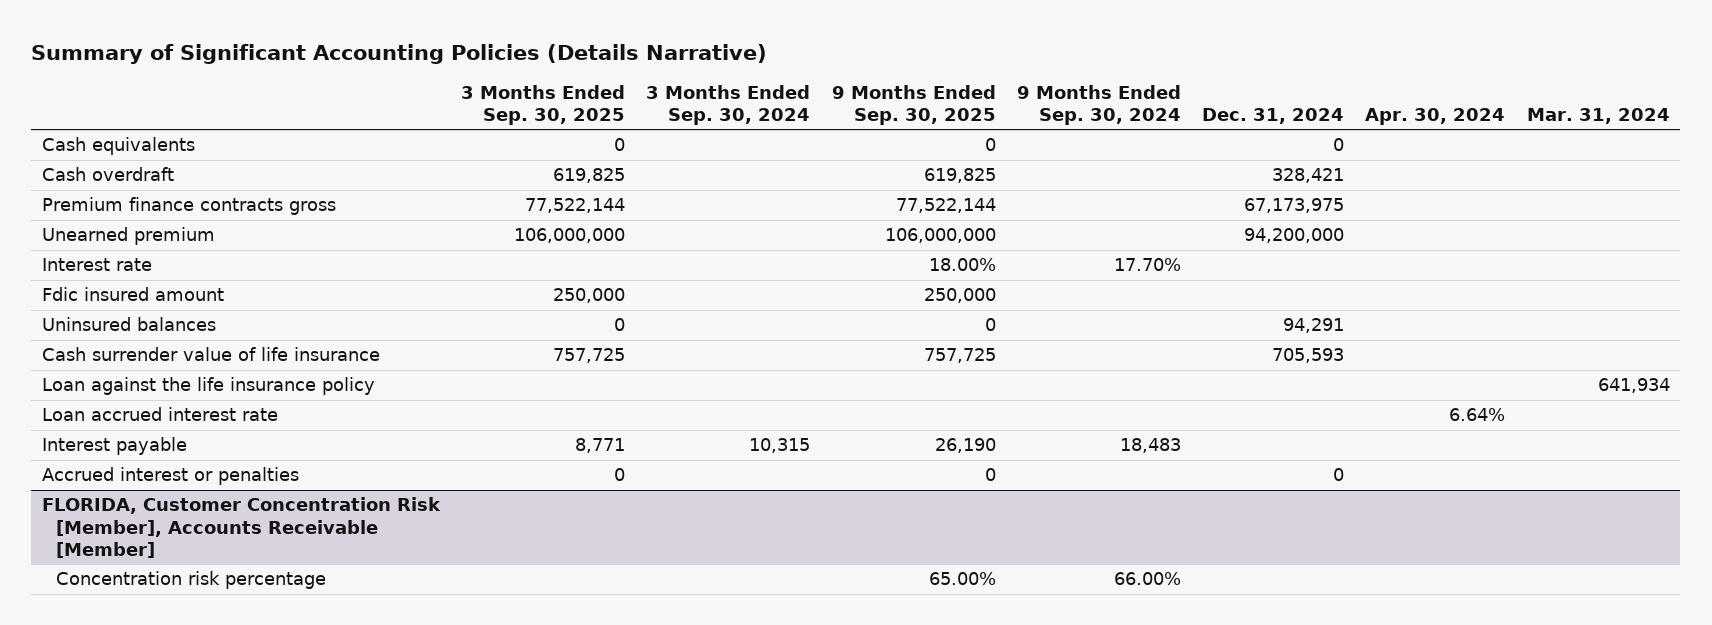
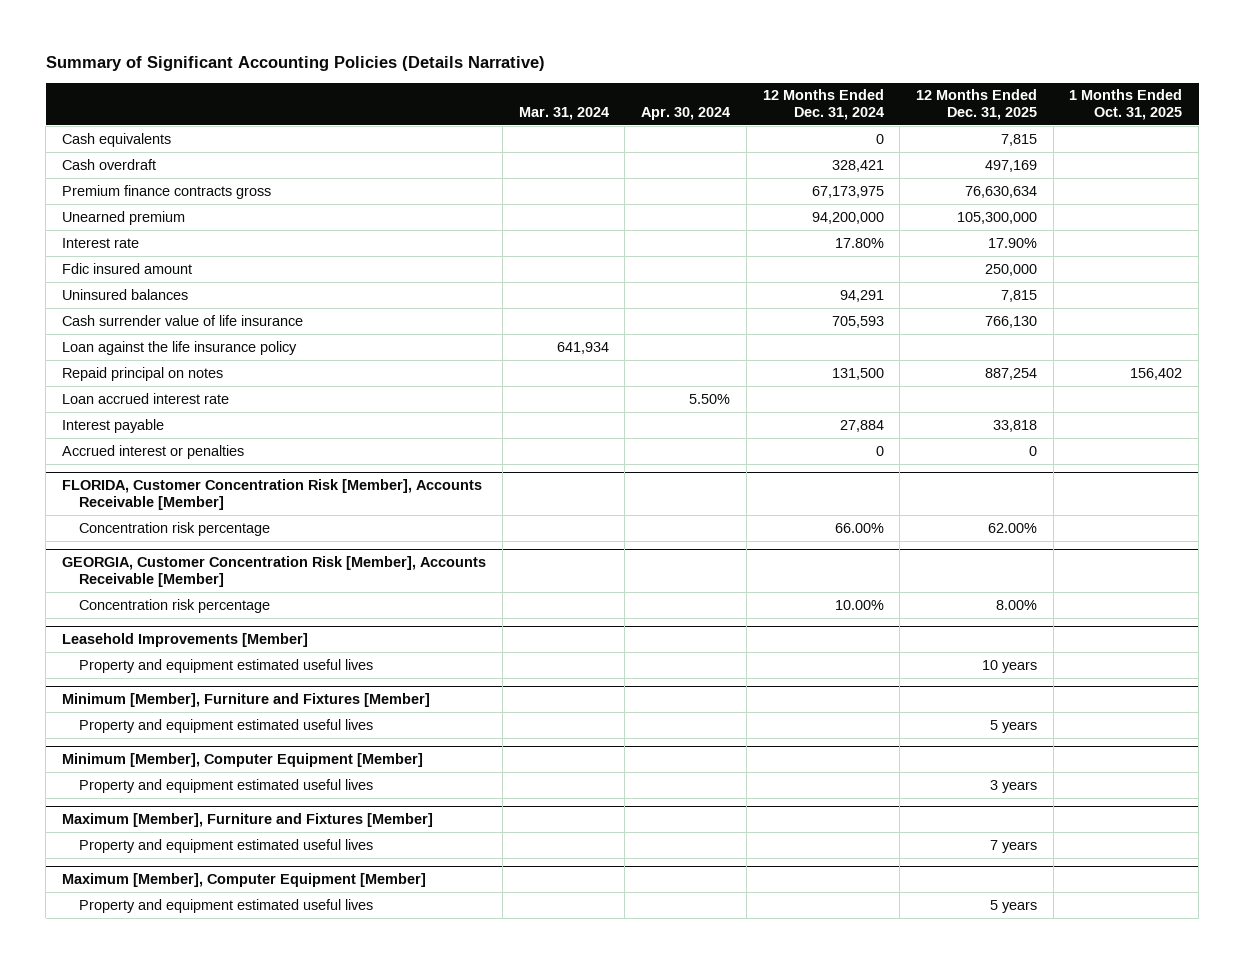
[461,85,626,126] 3 Months Ended Sep. 30, 2025 -> none
[646,85,811,126] 3 Months Ended Sep. 30, 2024 -> none
[831,85,996,126] 9 Months Ended Sep. 30, 2025 -> none
[1016,85,1181,126] 9 Months Ended Sep. 30, 2024 -> none
[1202,108,1345,125] Dec. 31, 2024 -> none
none -> [762,89,884,120] 12 Months Ended Dec. 31, 2024
none -> [915,89,1037,120] 12 Months Ended Dec. 31, 2025
none -> [1069,89,1183,120] 1 Months Ended Oct. 31, 2025
none -> [62,366,224,381] Repaid principal on notes
[1449,408,1506,422] 6.64% -> [689,393,731,404] 5.50%
none -> [62,556,487,587] GEORGIA, Customer Concentration Risk [Member], Accounts Receivable [Member]
none -> [78,598,270,613] Concentration risk percentage
none -> [62,633,309,648] Leasehold Improvements [Member]
none -> [78,658,373,673] Property and equipment estimated useful lives
none -> [62,693,431,708] Minimum [Member], Furniture and Fixtures [Member]
none -> [78,718,373,733] Property and equipment estimated useful lives
none -> [62,753,424,768] Minimum [Member], Computer Equipment [Member]
none -> [78,778,373,793] Property and equipment estimated useful lives
none -> [62,813,434,828] Maximum [Member], Furniture and Fixtures [Member]
none -> [78,838,373,853] Property and equipment estimated useful lives
none -> [62,873,427,888] Maximum [Member], Computer Equipment [Member]
none -> [78,898,373,913] Property and equipment estimated useful lives

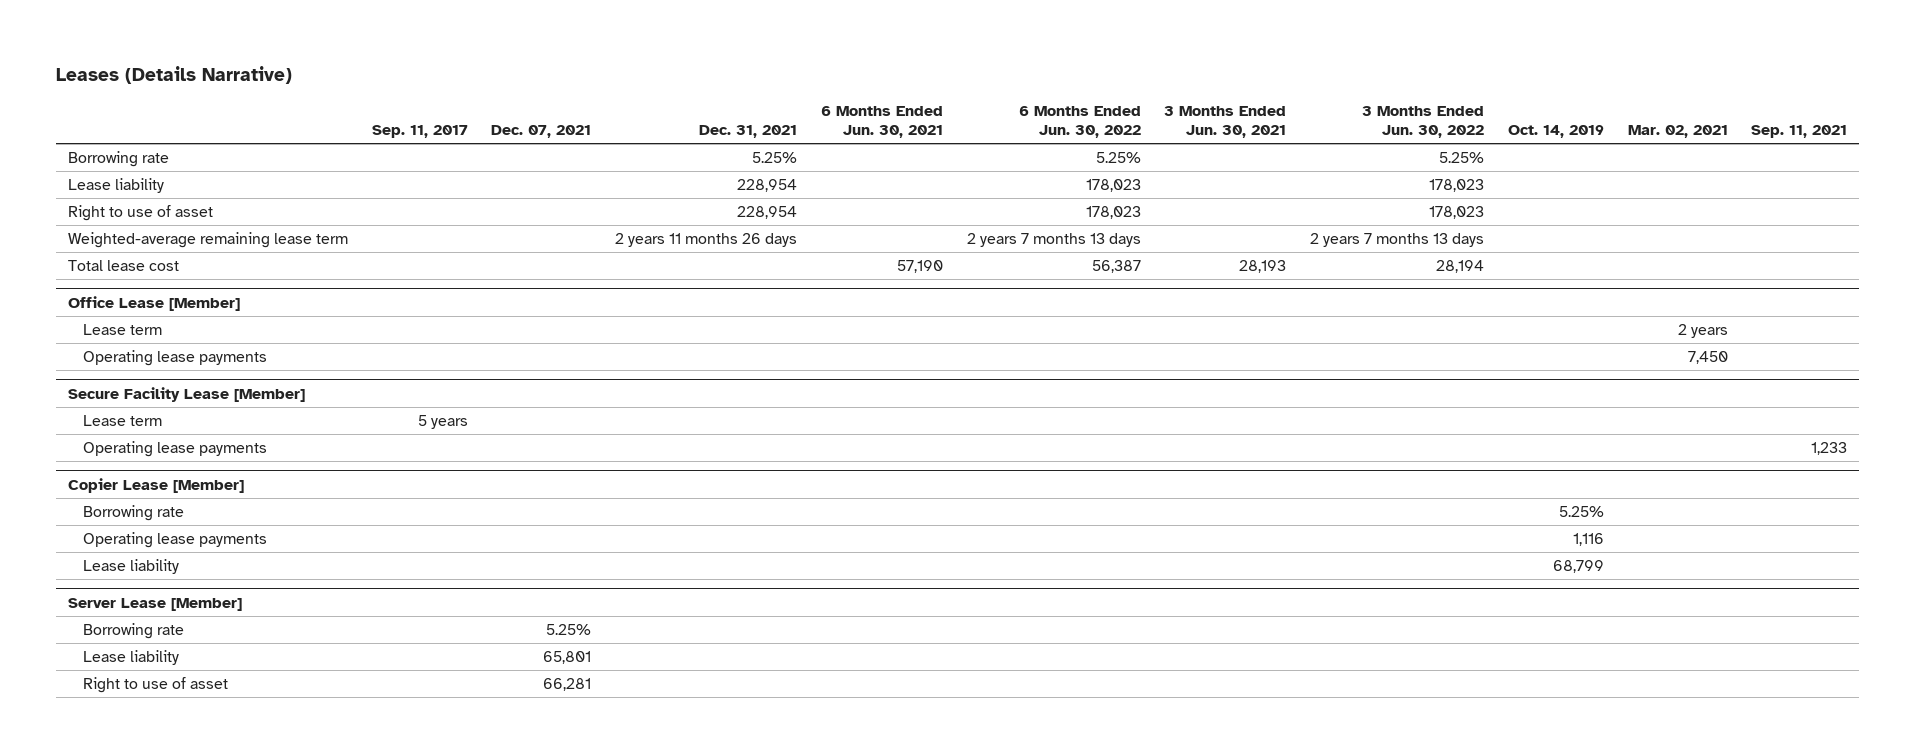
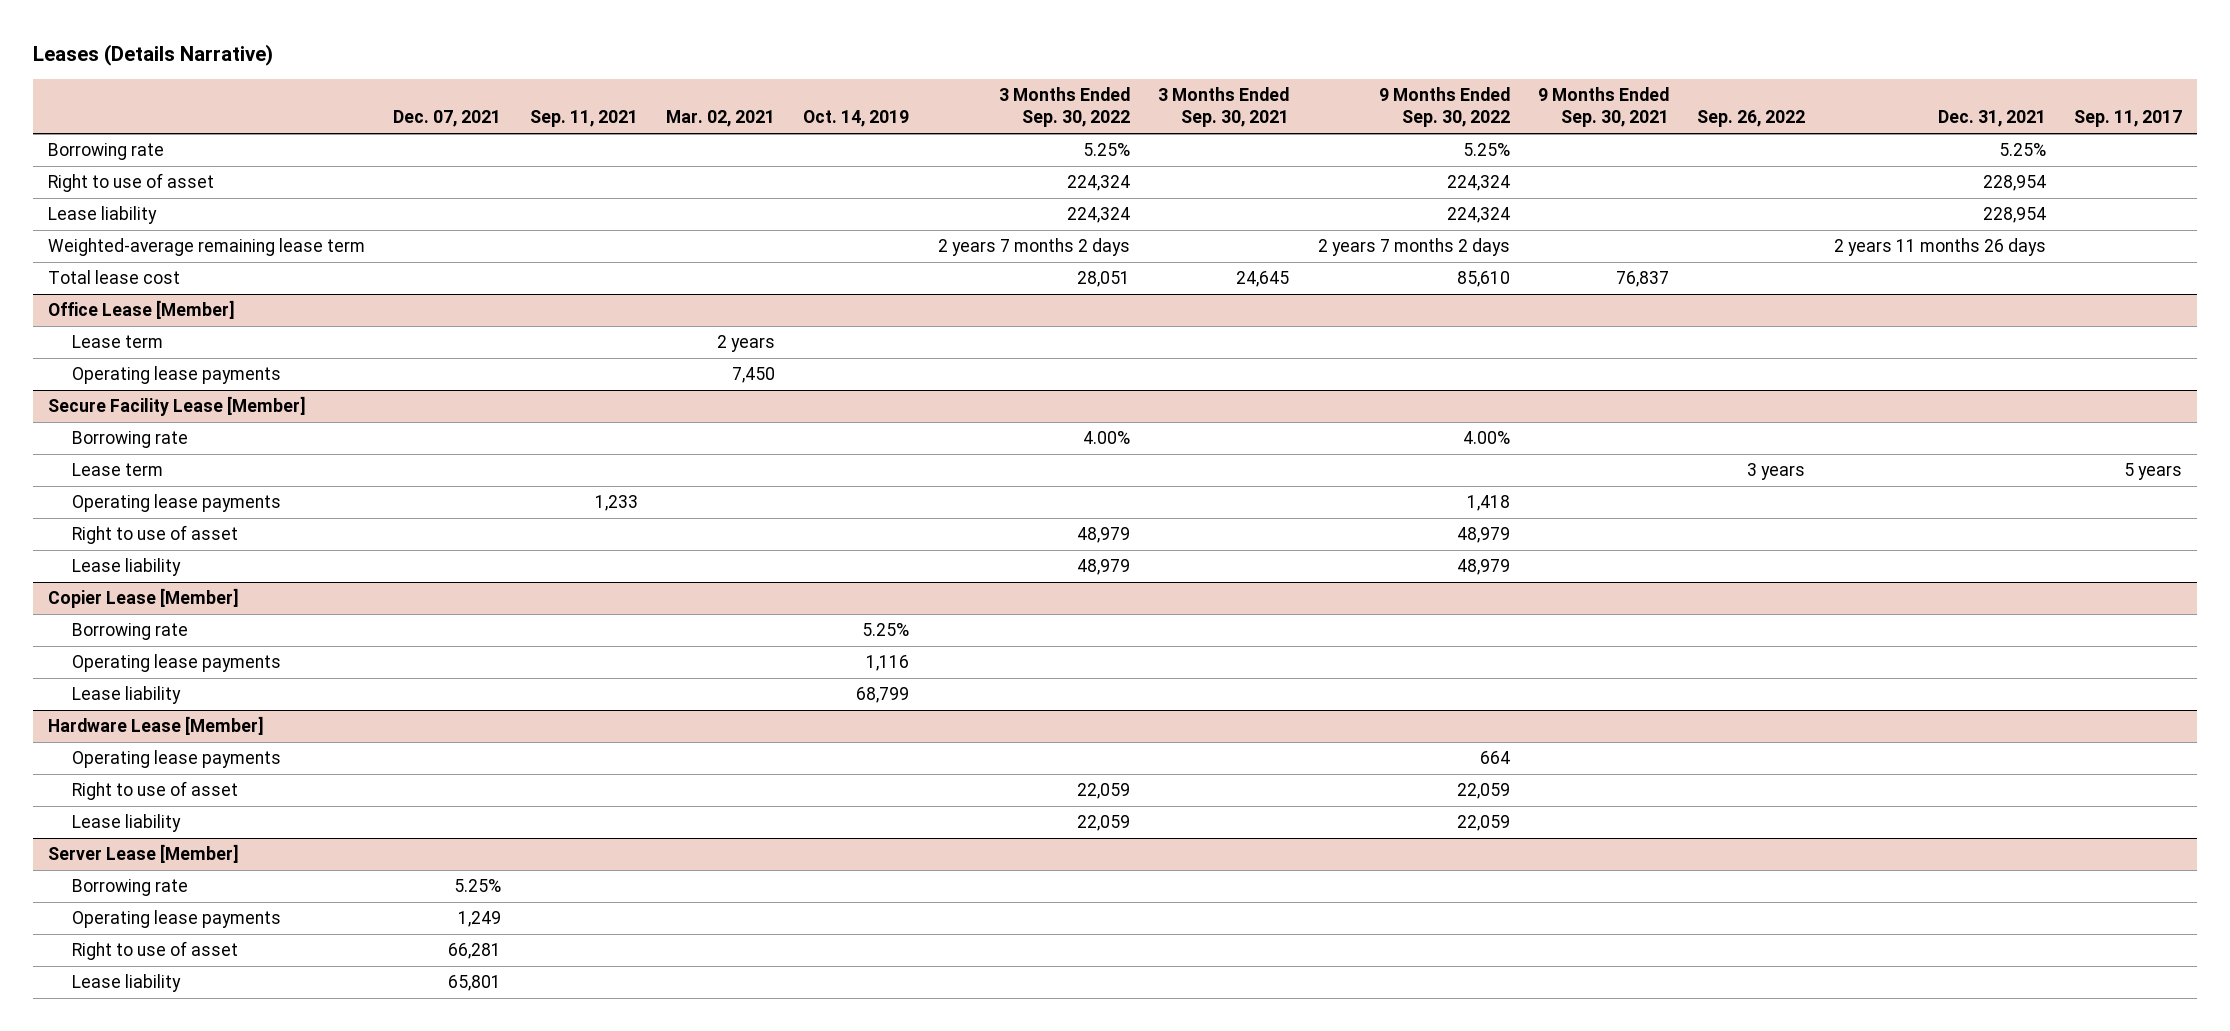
[820,106,943,139] 6 Months Ended Jun. 30, 2021 -> none
[1018,106,1141,139] 6 Months Ended Jun. 30, 2022 -> none
[1164,106,1287,139] 3 Months Ended Jun. 30, 2021 -> none
[1362,106,1485,139] 3 Months Ended Jun. 30, 2022 -> none
none -> [998,86,1130,128] 3 Months Ended Sep. 30, 2022
none -> [1158,86,1290,128] 3 Months Ended Sep. 30, 2021
none -> [1378,86,1510,128] 9 Months Ended Sep. 30, 2022
none -> [1538,86,1670,128] 9 Months Ended Sep. 30, 2021
none -> [1697,110,1806,128] Sep. 26, 2022
[67,178,164,194] Lease liability -> [47,206,157,225] Lease liability
none -> [72,431,189,449] Borrowing rate
none -> [72,525,239,545] Right to use of asset
none -> [72,558,182,577] Lease liability
none -> [47,716,264,736] Hardware Lease [Member]
none -> [72,750,282,769] Operating lease payments
none -> [72,781,239,801] Right to use of asset
none -> [72,814,182,833] Lease liability
none -> [72,910,282,929] Operating lease payments
[82,650,179,666] Lease liability -> [72,974,182,993] Lease liability

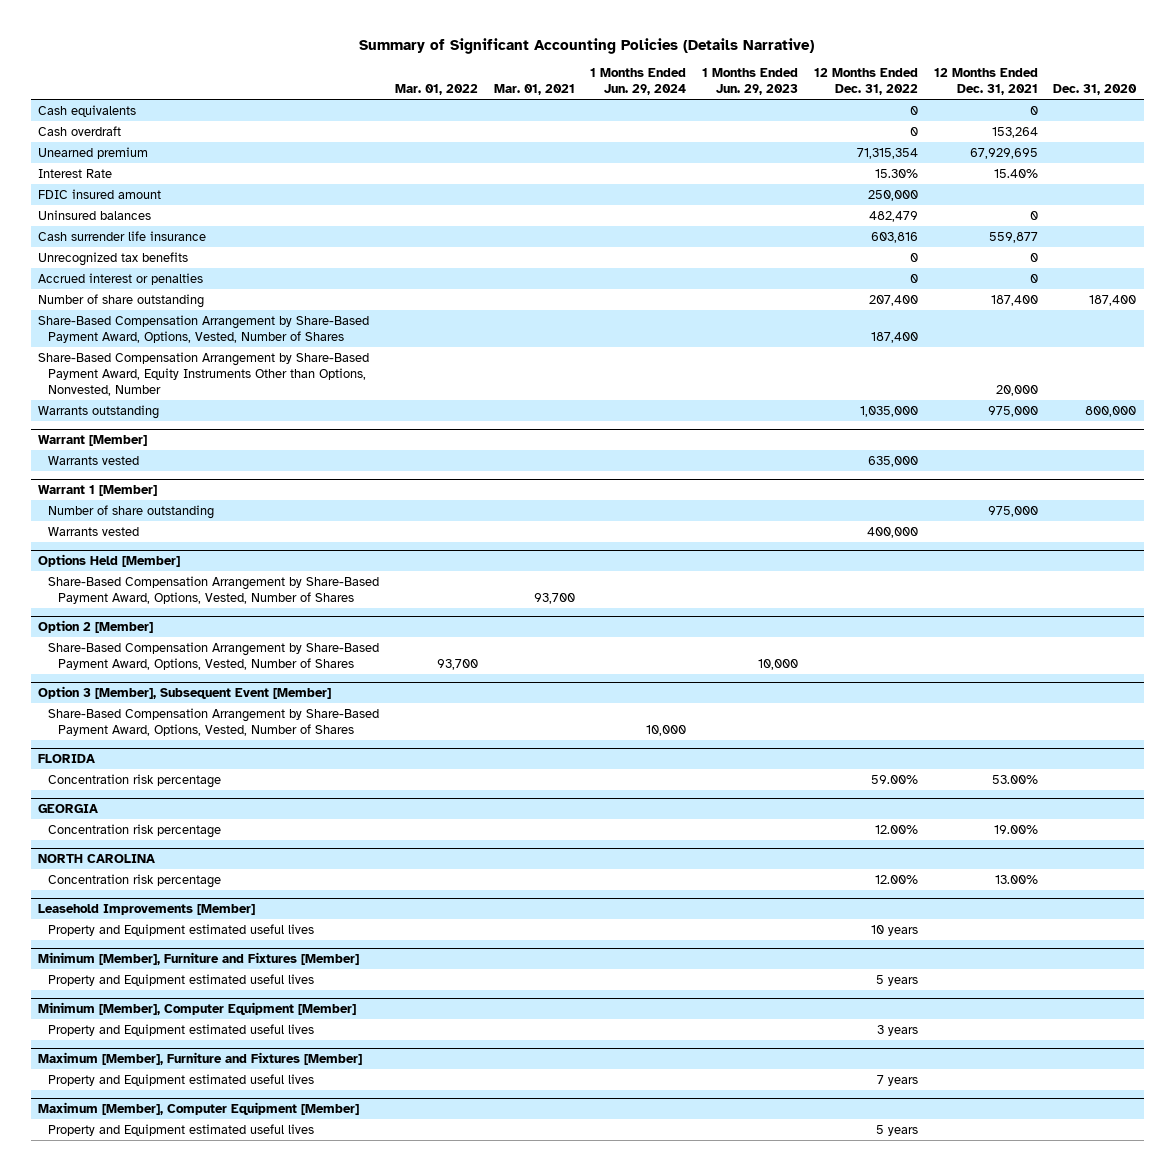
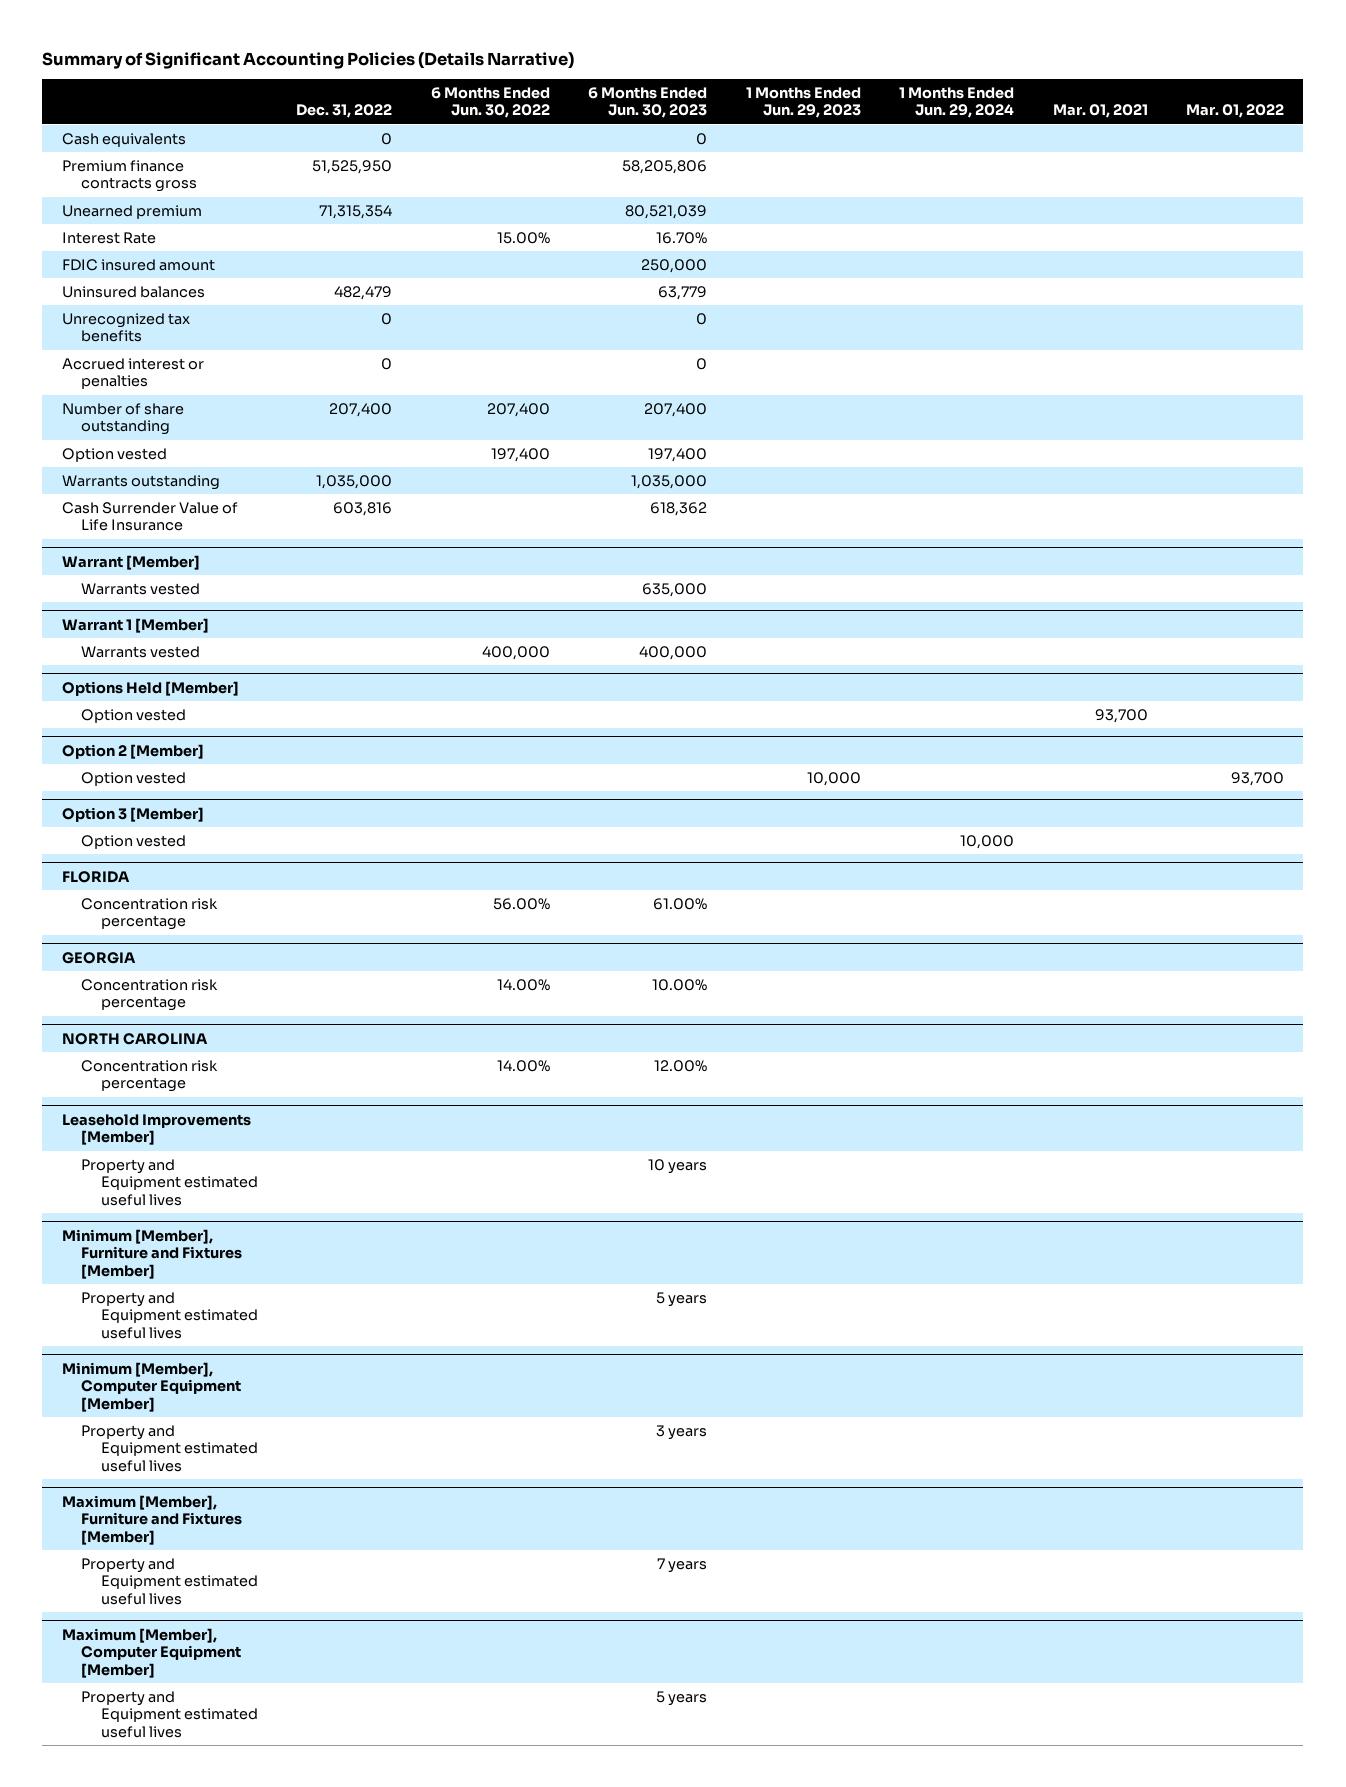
[813,68,918,96] 12 Months Ended Dec. 31, 2022 -> none
[933,68,1038,96] 12 Months Ended Dec. 31, 2021 -> none
[1053,84,1138,96] Dec. 31, 2020 -> none
none -> [296,104,393,119] Dec. 31, 2022
none -> [430,86,550,119] 6 Months Ended Jun. 30, 2022
none -> [588,86,708,119] 6 Months Ended Jun. 30, 2023
[38,125,122,136] Cash overdraft -> none
none -> [61,159,198,193] Premium finance contracts gross
[38,230,207,241] Cash surrender life insurance -> none
[38,351,370,396] Share-Based Compensation Arrangement by Share-Based Payment Award, Equity Instruments Other than Options, Nonvested, Number -> none
[38,314,370,343] Share-Based Compensation Arrangement by Share-Based Payment Award, Options, Vested, Number of Shares -> [61,447,167,462] Option vested
none -> [61,501,238,532] Cash Surrender Value of Life Insurance
[48,504,215,519] Number of share outstanding -> none
[48,575,380,604] Share-Based Compensation Arrangement by Share-Based Payment Award, Options, Vested, Number of Shares -> [81,708,187,723] Option vested
[48,641,380,670] Share-Based Compensation Arrangement by Share-Based Payment Award, Options, Vested, Number of Shares -> [81,771,187,786] Option vested
[38,685,332,699] Option 3 [Member], Subsequent Event [Member] -> [61,806,204,822] Option 3 [Member]
[48,707,380,736] Share-Based Compensation Arrangement by Share-Based Payment Award, Options, Vested, Number of Shares -> [81,834,187,849] Option vested

